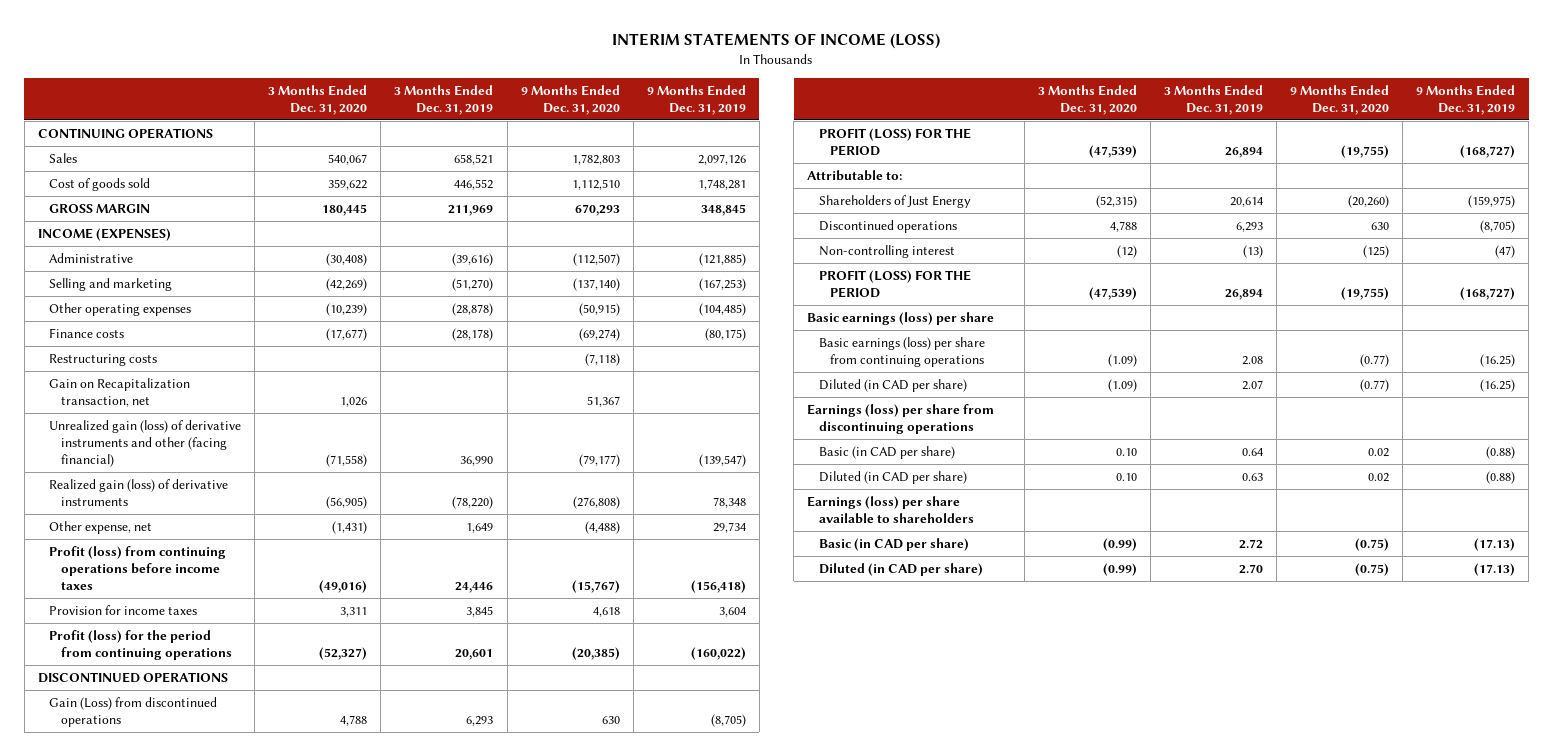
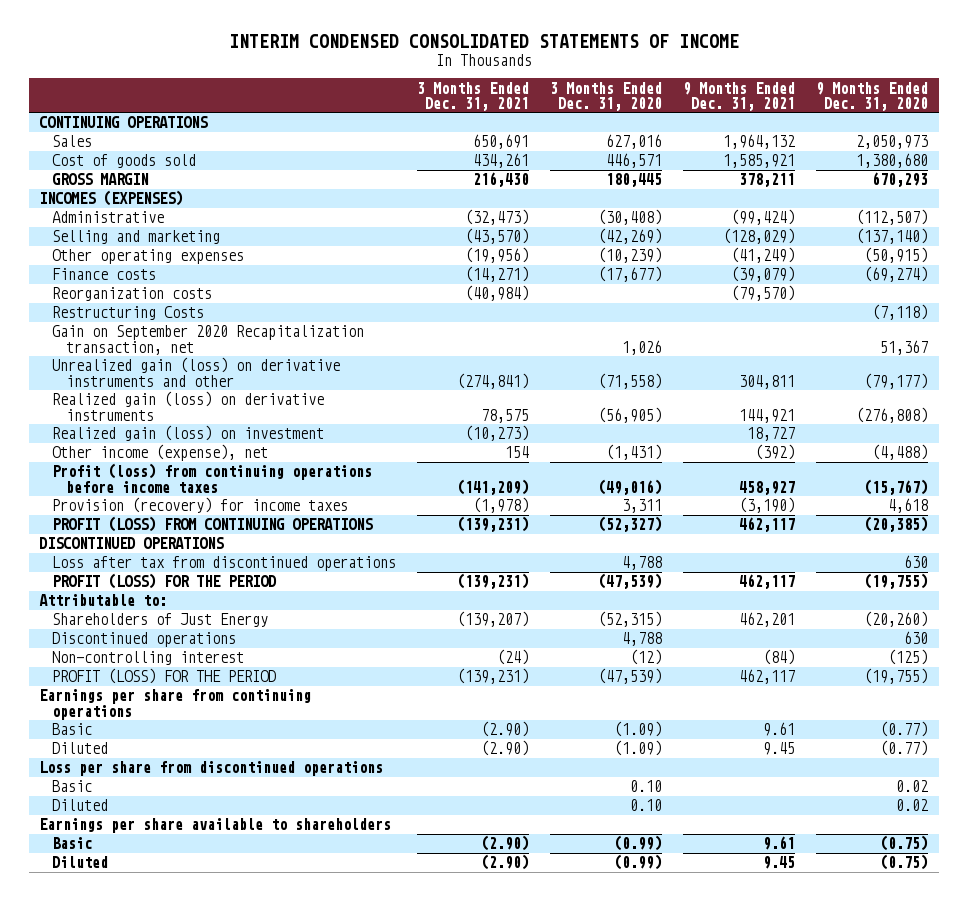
[612,33,941,50] INTERIM STATEMENTS OF INCOME (LOSS) -> [228,34,739,49] INTERIM CONDENSED CONSOLIDATED STATEMENTS OF INCOME
[394,84,494,115] 3 Months Ended Dec. 31, 2019 -> none
[646,84,746,115] 9 Months Ended Dec. 31, 2019 -> none
none -> [417,81,530,111] 3 Months Ended Dec. 31, 2021
none -> [683,81,796,111] 9 Months Ended Dec. 31, 2021
[328,153,368,165] 540,067 -> [606,134,663,150] 627,016
[571,153,620,165] 1,782,803 -> [856,135,929,150] 2,050,973
[328,178,368,190] 359,622 -> [606,153,663,169] 446,571
[571,178,620,190] 1,112,510 -> [856,153,929,169] 1,380,680
[37,227,171,241] INCOME (EXPENSES) -> [39,190,184,207] INCOMES (EXPENSES)
none -> [52,287,213,302] Reorganization costs
[49,353,158,366] Restructuring costs -> [52,306,205,321] Restructuring Costs
[49,377,191,408] Gain on Recapitalization transaction, net -> [52,325,365,355] Gain on September 2020 Recapitalization transaction, net
[49,419,242,468] Unrealized gain (loss) of derivative instruments and other (facing financial) -> [52,357,341,387] Unrealized gain (loss) on derivative instruments and other
[49,478,229,507] Realized gain (loss) of derivative instruments -> [52,391,325,421] Realized gain (loss) on derivative instruments
none -> [52,425,325,442] Realized gain (loss) on investment
[49,520,153,534] Other expense, net -> [52,444,269,462] Other income (expense), net
[49,604,198,615] Provision for income taxes -> [52,497,349,514] Provision (recovery) for income taxes
[49,629,232,661] Profit (loss) for the period from continuing operations -> [52,516,374,533] PROFIT (LOSS) FROM CONTINUING OPERATIONS
[49,696,218,728] Gain (Loss) from discontinued operations -> [52,556,397,572] Loss after tax from discontinued operations
[807,311,995,325] Basic earnings (loss) per share -> [39,689,312,720] Earnings per share from continuing operations
[818,336,985,368] Basic earnings (loss) per share from continuing operations -> [52,723,93,736] Basic
[818,378,967,392] Diluted (in CAD per share) -> [52,742,109,755] Diluted
[807,403,995,435] Earnings (loss) per share from discontinuing operations -> [39,761,384,777] Loss per share from discontinued operations
[818,445,955,459] Basic (in CAD per share) -> [52,780,93,793] Basic
[818,470,967,484] Diluted (in CAD per share) -> [52,799,109,812] Diluted
[807,495,974,525] Earnings (loss) per share available to shareholders -> [39,818,392,834] Earnings per share available to shareholders
[818,537,969,551] Basic (in CAD per share) -> [52,837,93,850] Basic
[818,562,983,576] Diluted (in CAD per share) -> [52,856,109,869] Diluted

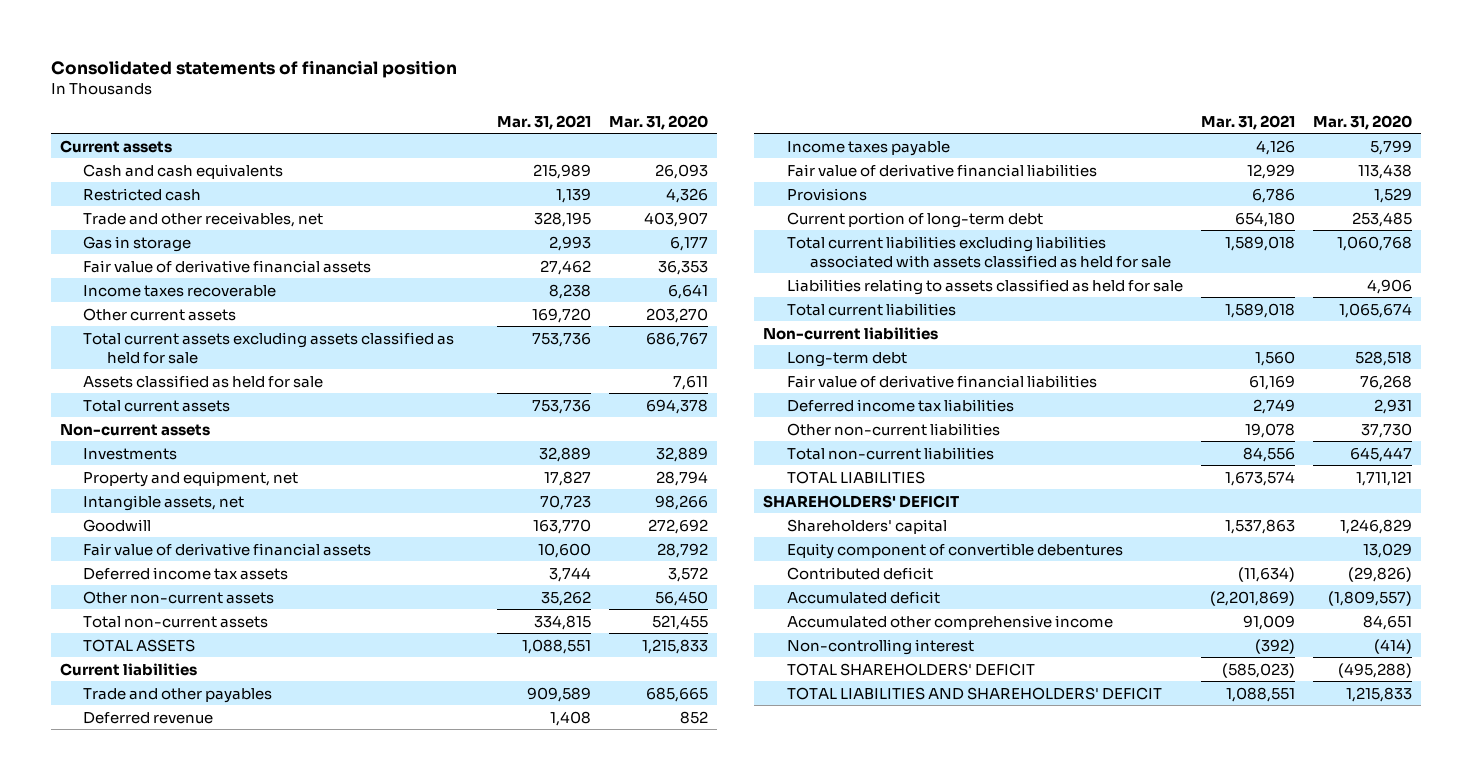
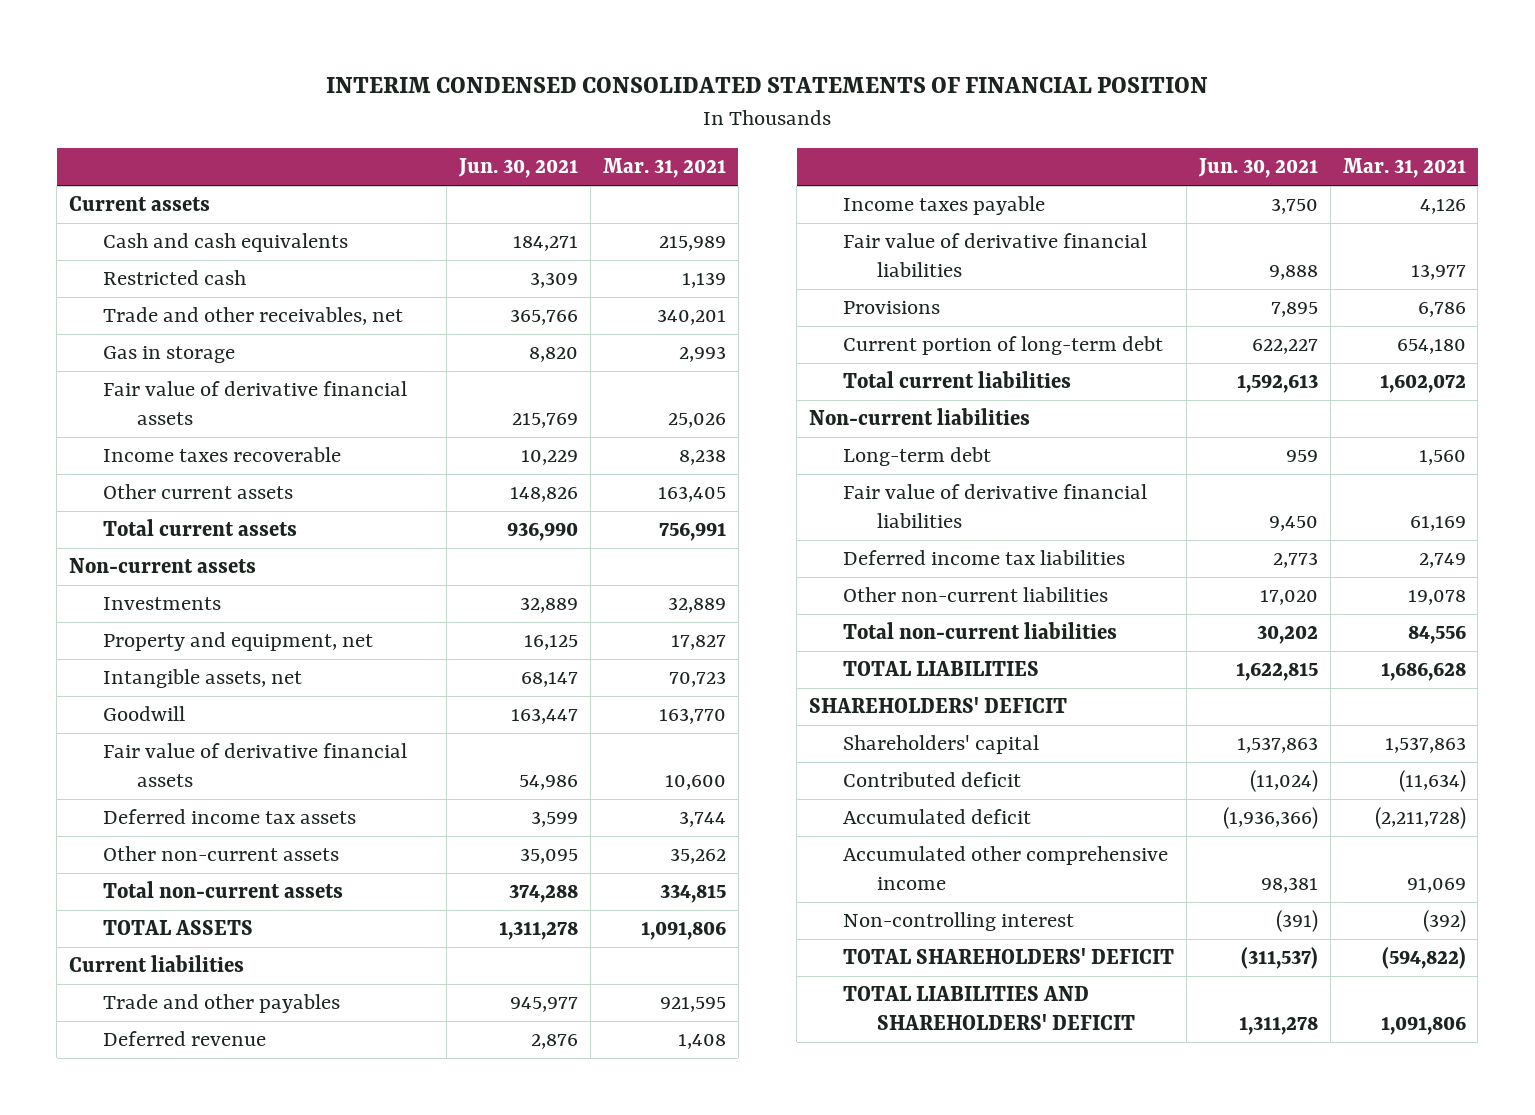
[50,60,457,79] Consolidated statements of financial position -> [326,77,1209,94] INTERIM CONDENSED CONSOLIDATED STATEMENTS OF FINANCIAL POSITION
[609,114,709,130] Mar. 31, 2020 -> none
none -> [458,158,579,179] Jun. 30, 2021
[534,211,592,227] 328,195 -> [656,309,726,326] 340,201
[540,259,592,275] 27,462 -> [667,412,726,428] 25,026
[83,331,455,364] Total current assets excluding assets classified as held for sale -> none
[83,374,324,388] Assets classified as held for sale -> none
[532,307,592,323] 169,720 -> [657,486,726,503] 163,405
[532,398,592,414] 753,736 -> [658,522,726,542] 756,991
[522,638,592,654] 1,088,551 -> [640,921,726,941] 1,091,806
[527,686,592,702] 909,589 -> [659,997,726,1013] 921,595
[1246,163,1295,179] 12,929 -> [1410,263,1466,280] 13,977
[786,235,1172,268] Total current liabilities excluding liabilities associated with assets classified as held for sale -> none
[786,278,1183,295] Liabilities relating to assets classified as held for sale -> none
[1224,302,1295,318] 1,589,018 -> [1379,374,1466,394] 1,602,072
[1224,470,1295,486] 1,673,574 -> [1380,662,1466,682] 1,686,628
[786,542,1123,559] Equity component of convertible debentures -> none
[1209,590,1295,606] (2,201,869) -> [1374,807,1466,830] (2,211,728)
[1242,614,1295,630] 91,009 -> [1406,877,1466,893] 91,069
[1221,662,1295,678] (585,023) -> [1381,947,1466,970] (594,822)
[1225,686,1295,702] 1,088,551 -> [1380,1015,1466,1035] 1,091,806

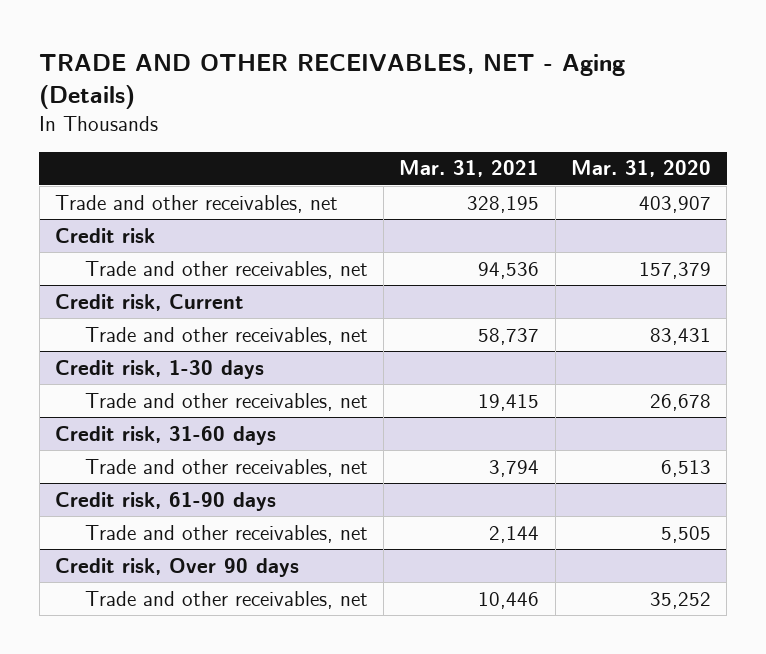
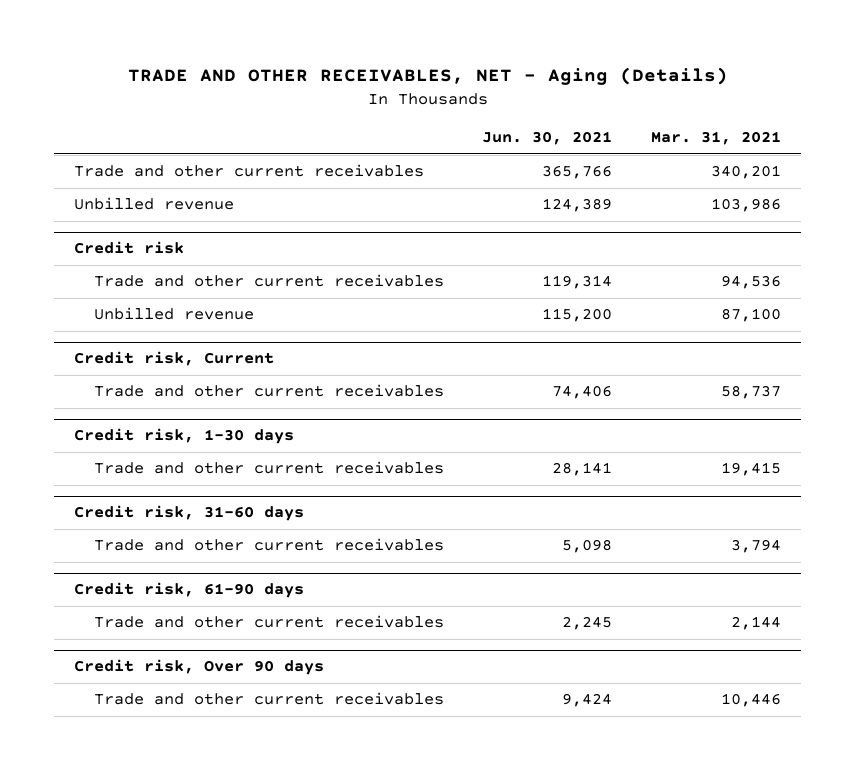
[571,160,712,178] Mar. 31, 2020 -> none
none -> [482,131,613,146] Jun. 30, 2021
[54,194,338,213] Trade and other receivables, net -> [73,164,424,178] Trade and other current receivables
[467,195,540,213] 328,195 -> [711,165,782,180] 340,201
none -> [73,197,234,211] Unbilled revenue
[84,260,368,279] Trade and other receivables, net -> [93,274,444,288] Trade and other current receivables
none -> [93,307,254,321] Unbilled revenue
[84,326,368,345] Trade and other receivables, net -> [93,384,444,398] Trade and other current receivables
[84,392,368,411] Trade and other receivables, net -> [93,461,444,475] Trade and other current receivables
[84,458,368,477] Trade and other receivables, net -> [93,538,444,552] Trade and other current receivables
[84,524,368,543] Trade and other receivables, net -> [93,615,444,629] Trade and other current receivables
[84,590,368,609] Trade and other receivables, net -> [93,692,444,706] Trade and other current receivables

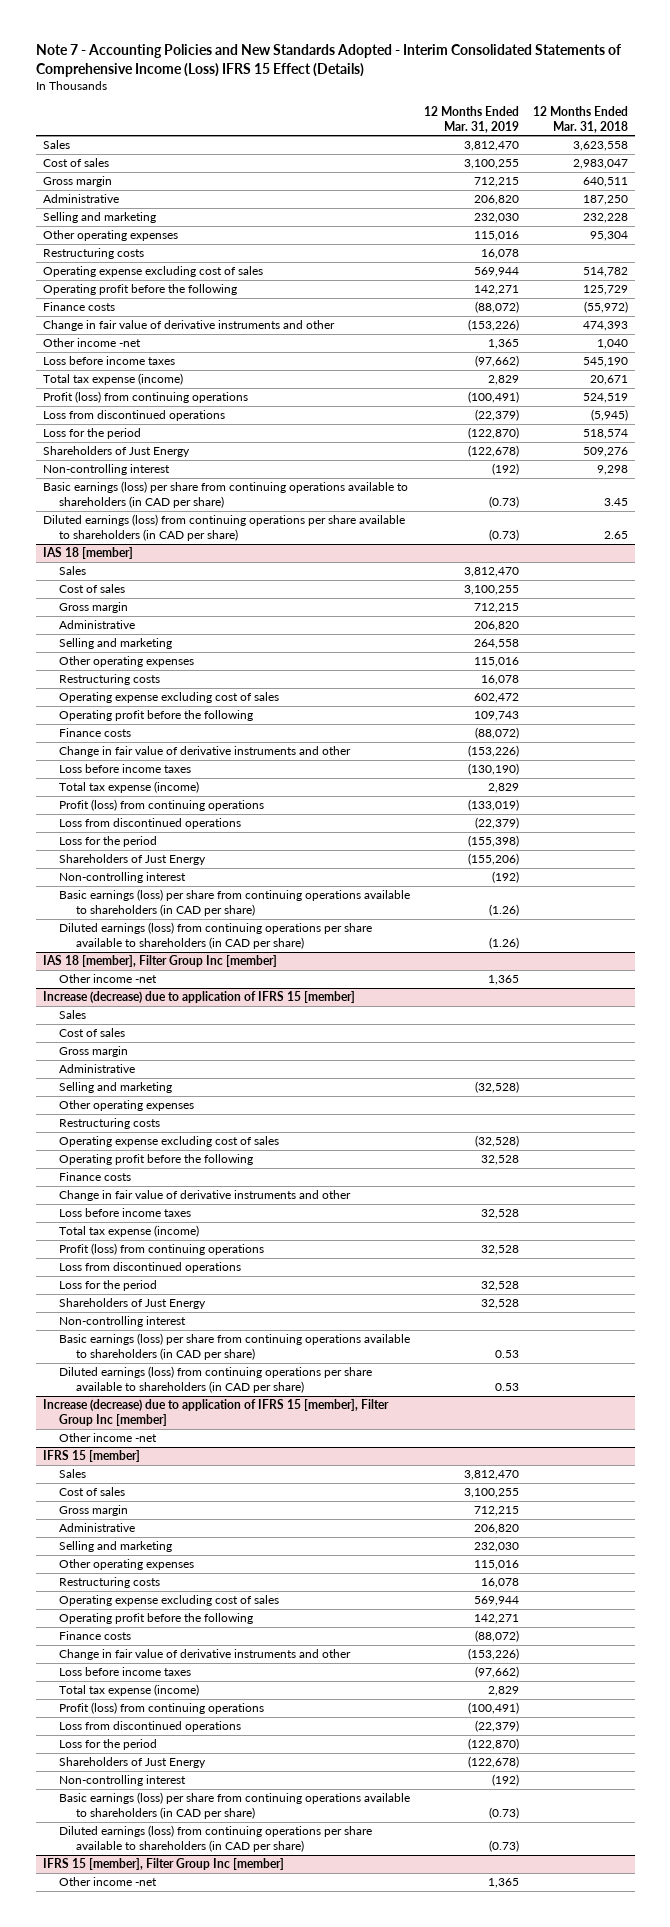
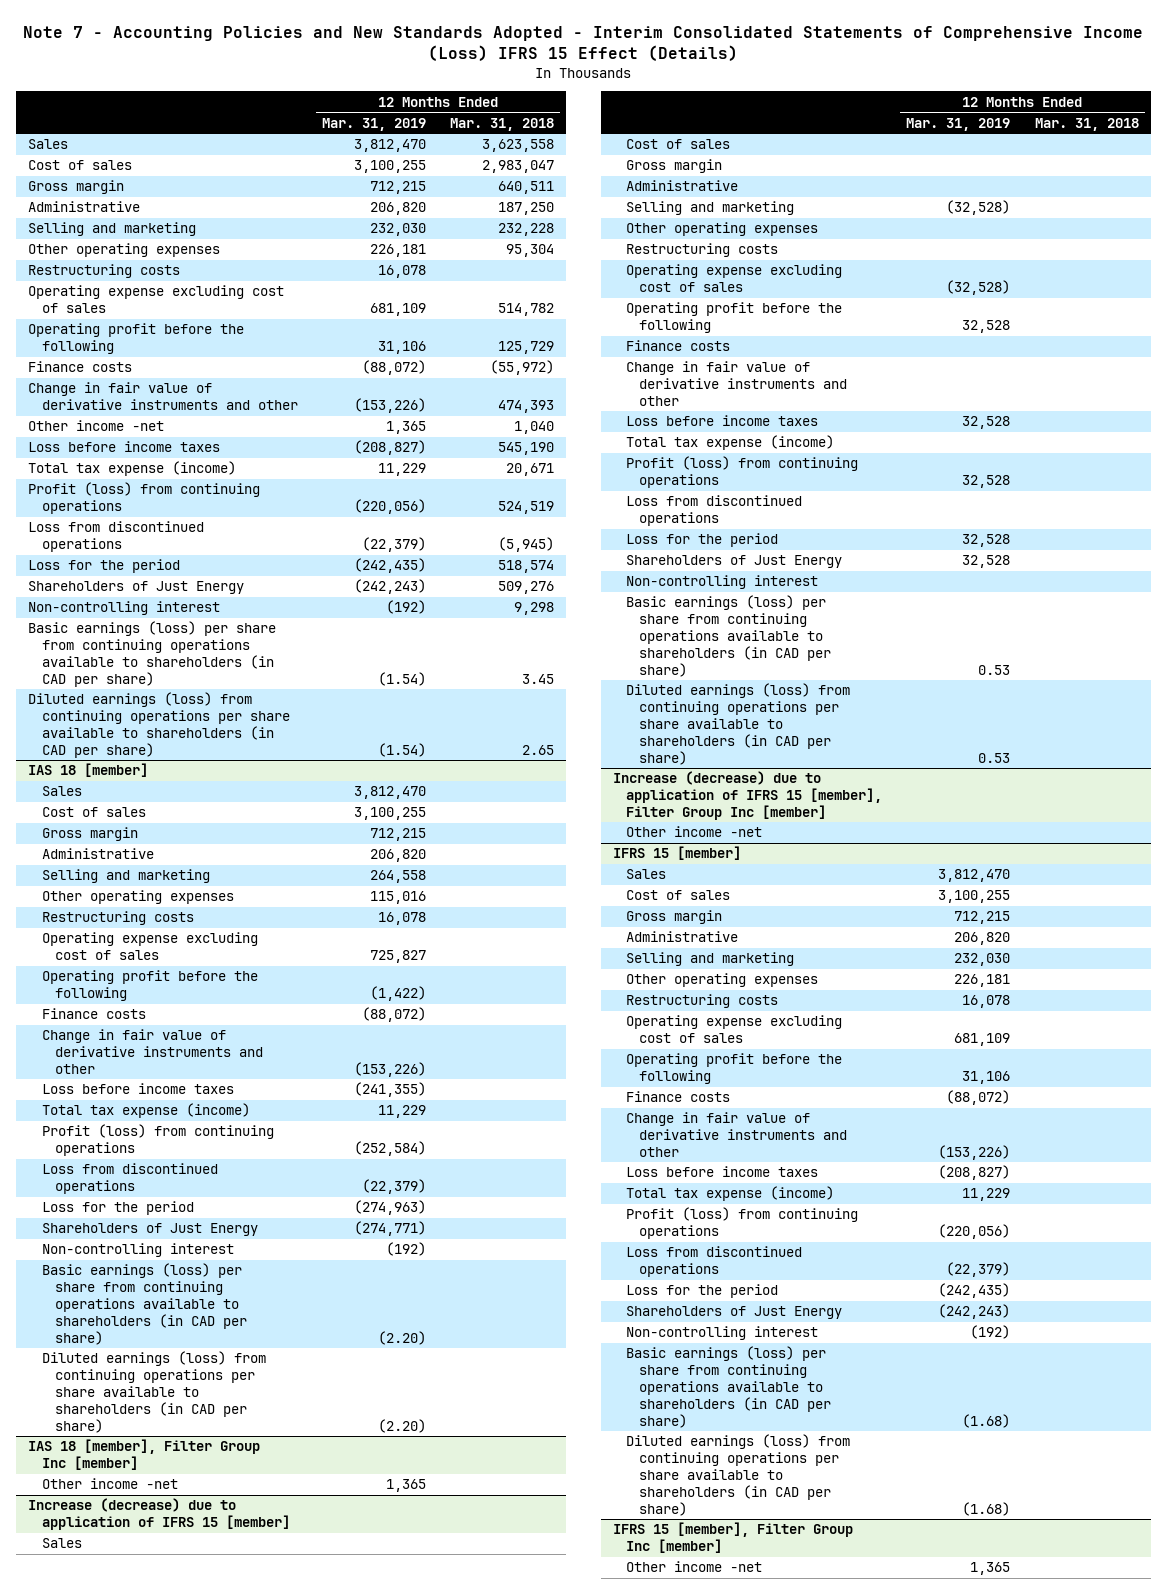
[473,231,519,242] 115,016 -> [369,244,426,258] 226,181
[473,267,519,278] 569,944 -> [369,303,426,317] 681,109
[473,285,519,296] 142,271 -> [377,341,426,355] 31,106
[474,355,519,368] (97,662) -> [353,440,426,456] (208,827)
[487,375,519,386] 2,829 -> [377,463,426,477] 11,229
[467,391,519,404] (100,491) -> [353,499,426,515] (220,056)
[467,427,519,440] (122,870) -> [353,558,426,574] (242,435)
[467,445,519,458] (122,678) -> [353,579,426,595] (242,243)
[488,496,519,509] (0.73) -> [377,671,426,686] (1.54)
[488,529,519,542] (0.73) -> [377,742,426,757] (1.54)
[473,693,519,704] 602,472 -> [369,950,426,964] 725,827
[473,711,519,722] 109,743 -> [369,986,426,1002] (1,422)
[467,763,519,776] (130,190) -> [353,1082,426,1098] (241,355)
[487,783,519,794] 2,829 -> [377,1105,426,1119] 11,229
[467,799,519,812] (133,019) -> [353,1141,426,1157] (252,584)
[467,835,519,848] (155,398) -> [353,1200,426,1216] (274,963)
[467,853,519,866] (155,206) -> [353,1221,426,1237] (274,771)
[488,904,519,917] (1.26) -> [377,1330,426,1345] (2.20)
[488,937,519,950] (1.26) -> [377,1418,426,1433] (2.20)
[473,1560,519,1571] 115,016 -> [954,974,1011,988] 226,181
[473,1596,519,1607] 569,944 -> [954,1033,1011,1047] 681,109
[473,1614,519,1625] 142,271 -> [962,1071,1011,1085] 31,106
[474,1666,519,1679] (97,662) -> [938,1165,1011,1181] (208,827)
[487,1686,519,1697] 2,829 -> [962,1188,1011,1202] 11,229
[467,1702,519,1715] (100,491) -> [938,1224,1011,1240] (220,056)
[467,1738,519,1751] (122,870) -> [938,1283,1011,1299] (242,435)
[467,1756,519,1769] (122,678) -> [938,1304,1011,1320] (242,243)
[488,1807,519,1820] (0.73) -> [962,1413,1011,1428] (1.68)
[488,1840,519,1853] (0.73) -> [962,1501,1011,1516] (1.68)

